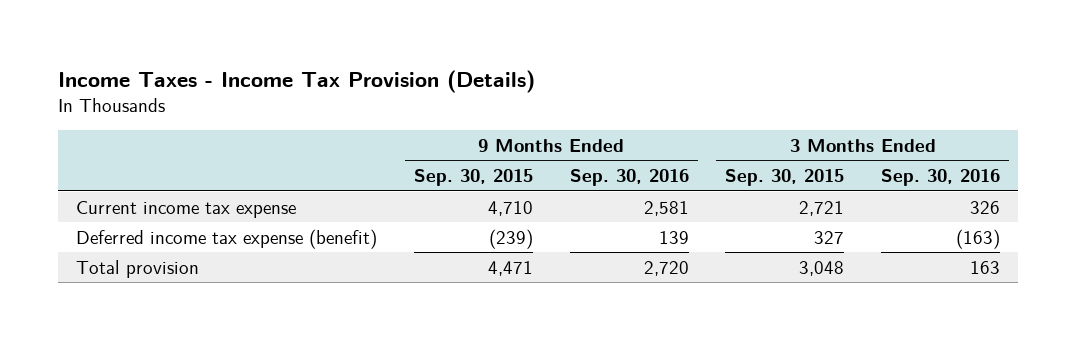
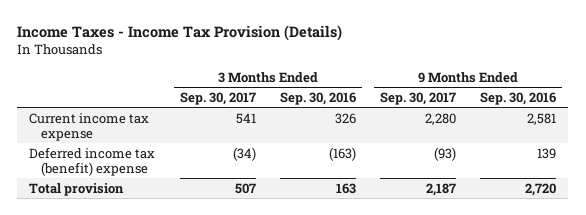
[414,169,534,187] Sep. 30, 2015 -> none
[725,169,845,187] Sep. 30, 2015 -> none
none -> [179,91,256,105] Sep. 30, 2017
none -> [380,91,457,105] Sep. 30, 2017
[76,228,378,249] Deferred income tax expense (benefit) -> [29,146,156,176] Deferred income tax (benefit) expense

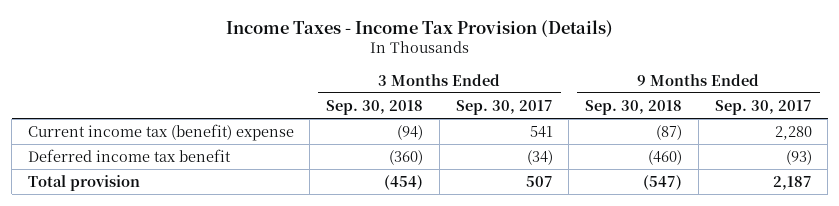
[279,91,356,105] Sep. 30, 2016 -> none
[480,91,557,105] Sep. 30, 2016 -> none
none -> [326,99,424,115] Sep. 30, 2018
none -> [585,99,683,115] Sep. 30, 2018
[29,112,150,141] Current income tax expense -> [27,123,294,141] Current income tax (benefit) expense
[29,146,156,176] Deferred income tax (benefit) expense -> [27,148,231,162] Deferred income tax benefit

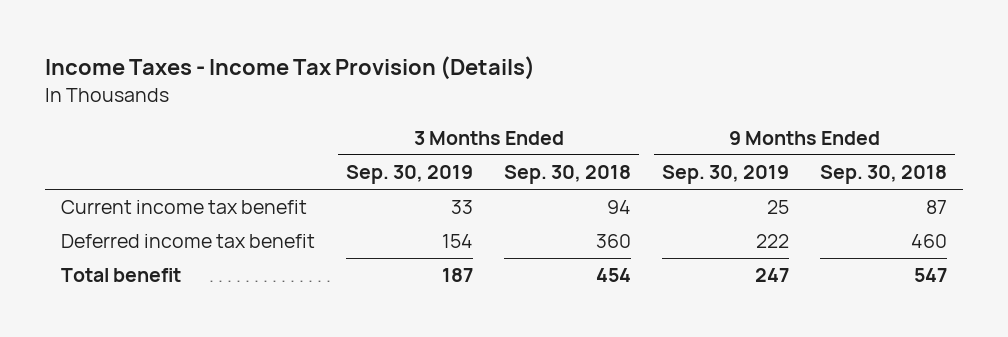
[455,99,553,115] Sep. 30, 2017 -> none
[714,99,812,115] Sep. 30, 2017 -> none
none -> [346,165,474,185] Sep. 30, 2019
none -> [662,165,790,185] Sep. 30, 2019
[27,123,294,141] Current income tax (benefit) expense -> [60,200,307,215] Current income tax benefit
[397,124,424,140] (94) -> [607,200,632,215] 94
[656,124,683,140] (87) -> [926,200,948,215] 87
[389,149,424,165] (360) -> [596,234,632,249] 360
[648,149,683,165] (460) -> [911,234,948,249] 460
[27,174,140,191] Total provision -> [60,268,181,283] Total benefit
[384,174,424,190] (454) -> [596,268,632,283] 454
[643,174,683,190] (547) -> [914,268,948,283] 547

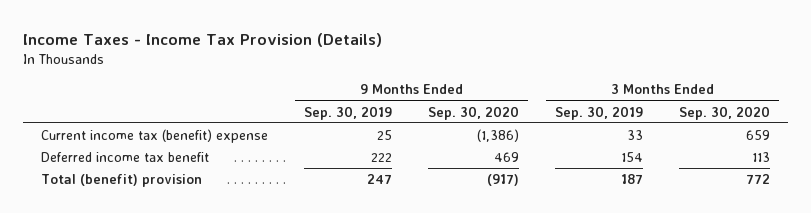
[504,165,632,185] Sep. 30, 2018 -> none
[820,165,948,185] Sep. 30, 2018 -> none
none -> [428,105,520,120] Sep. 30, 2020
none -> [679,105,771,120] Sep. 30, 2020
[60,200,307,215] Current income tax benefit -> [41,128,269,143] Current income tax (benefit) expense
[60,268,181,283] Total benefit -> [41,173,203,187] Total (benefit) provision

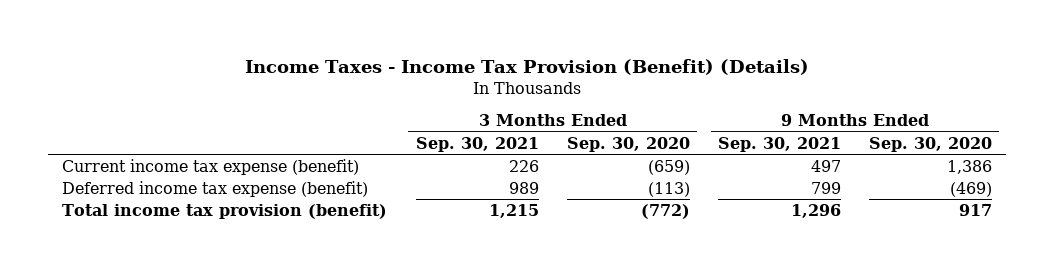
[23,33,383,48] Income Taxes - Income Tax Provision (Details) -> [245,58,810,75] Income Taxes - Income Tax Provision (Benefit) (Details)
[304,105,393,120] Sep. 30, 2019 -> none
[555,105,644,120] Sep. 30, 2019 -> none
none -> [415,136,539,152] Sep. 30, 2021
none -> [718,136,842,152] Sep. 30, 2021
[41,128,269,143] Current income tax (benefit) expense -> [62,158,360,175] Current income tax expense (benefit)
[477,128,520,142] (1,386) -> [947,159,993,174] 1,386
[746,129,771,140] 659 -> [647,159,690,175] (659)
[41,151,210,162] Deferred income tax benefit -> [62,180,369,197] Deferred income tax expense (benefit)
[494,151,520,162] 469 -> [950,181,993,197] (469)
[752,151,771,162] 113 -> [647,181,690,197] (113)
[41,173,203,187] Total (benefit) provision -> [62,203,388,219] Total income tax provision (benefit)
[487,173,520,186] (917) -> [959,203,993,216] 917
[746,173,771,184] 772 -> [640,203,690,219] (772)

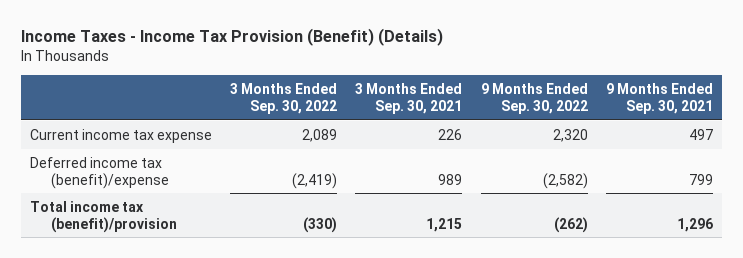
[566,136,690,152] Sep. 30, 2020 -> none
[869,136,993,152] Sep. 30, 2020 -> none
none -> [230,82,338,114] 3 Months Ended Sep. 30, 2022
none -> [480,82,588,114] 9 Months Ended Sep. 30, 2022
[62,158,360,175] Current income tax expense (benefit) -> [29,128,212,143] Current income tax expense
[62,180,369,197] Deferred income tax expense (benefit) -> [29,156,169,189] Deferred income tax (benefit)/expense
[62,203,388,219] Total income tax provision (benefit) -> [29,200,177,233] Total income tax (benefit)/provision

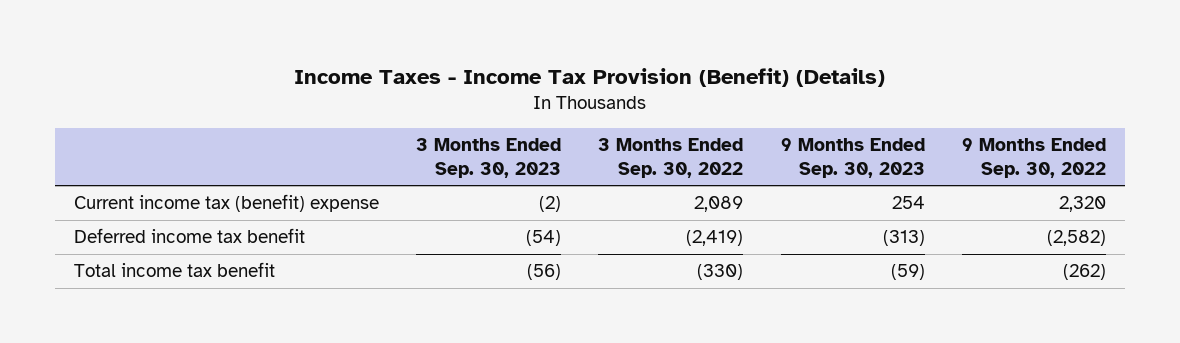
[355,82,463,114] 3 Months Ended Sep. 30, 2021 -> none
[605,82,713,114] 9 Months Ended Sep. 30, 2021 -> none
none -> [416,138,562,178] 3 Months Ended Sep. 30, 2023
none -> [780,138,925,178] 9 Months Ended Sep. 30, 2023
[29,128,212,143] Current income tax expense -> [73,194,379,213] Current income tax (benefit) expense
[29,156,169,189] Deferred income tax (benefit)/expense -> [73,228,305,244] Deferred income tax benefit
[29,200,177,233] Total income tax (benefit)/provision -> [73,262,275,278] Total income tax benefit

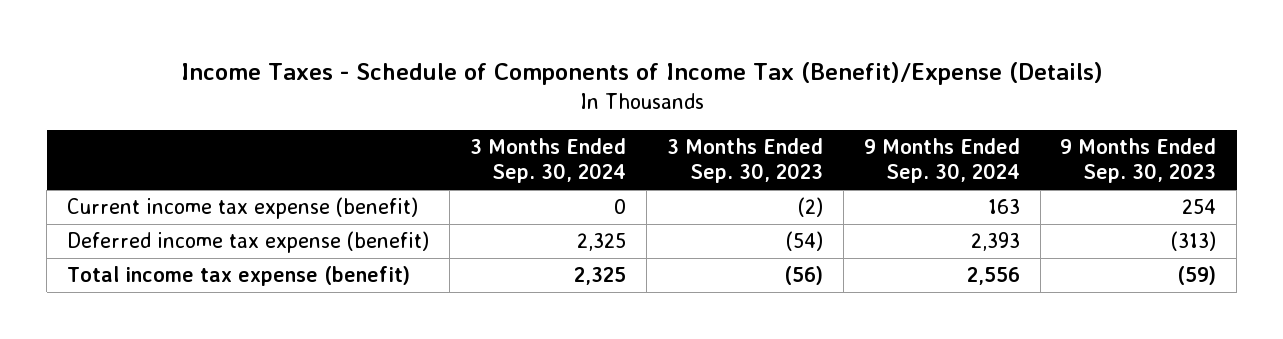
[293,68,885,88] Income Taxes - Income Tax Provision (Benefit) (Details) -> [180,61,1103,85] Income Taxes - Schedule of Components of Income Tax (Benefit)/Expense (Details)
[598,138,744,178] 3 Months Ended Sep. 30, 2022 -> none
[962,138,1107,178] 9 Months Ended Sep. 30, 2022 -> none
none -> [469,138,626,184] 3 Months Ended Sep. 30, 2024
none -> [863,138,1020,184] 9 Months Ended Sep. 30, 2024
[73,194,379,213] Current income tax (benefit) expense -> [67,197,419,220] Current income tax expense (benefit)
[73,228,305,244] Deferred income tax benefit -> [67,231,430,254] Deferred income tax expense (benefit)
[73,262,275,278] Total income tax benefit -> [67,266,411,287] Total income tax expense (benefit)

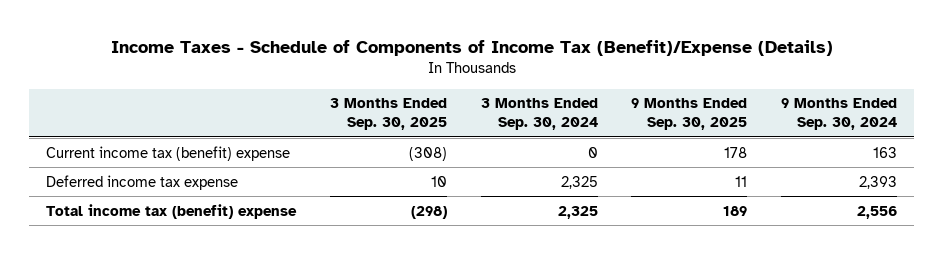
[666,138,823,184] 3 Months Ended Sep. 30, 2023 -> none
[1060,138,1217,184] 9 Months Ended Sep. 30, 2023 -> none
none -> [329,98,447,131] 3 Months Ended Sep. 30, 2025
none -> [631,98,748,131] 9 Months Ended Sep. 30, 2025
[67,197,419,220] Current income tax expense (benefit) -> [46,145,291,161] Current income tax (benefit) expense
[67,231,430,254] Deferred income tax expense (benefit) -> [46,174,239,190] Deferred income tax expense
[67,266,411,287] Total income tax expense (benefit) -> [46,203,298,219] Total income tax (benefit) expense

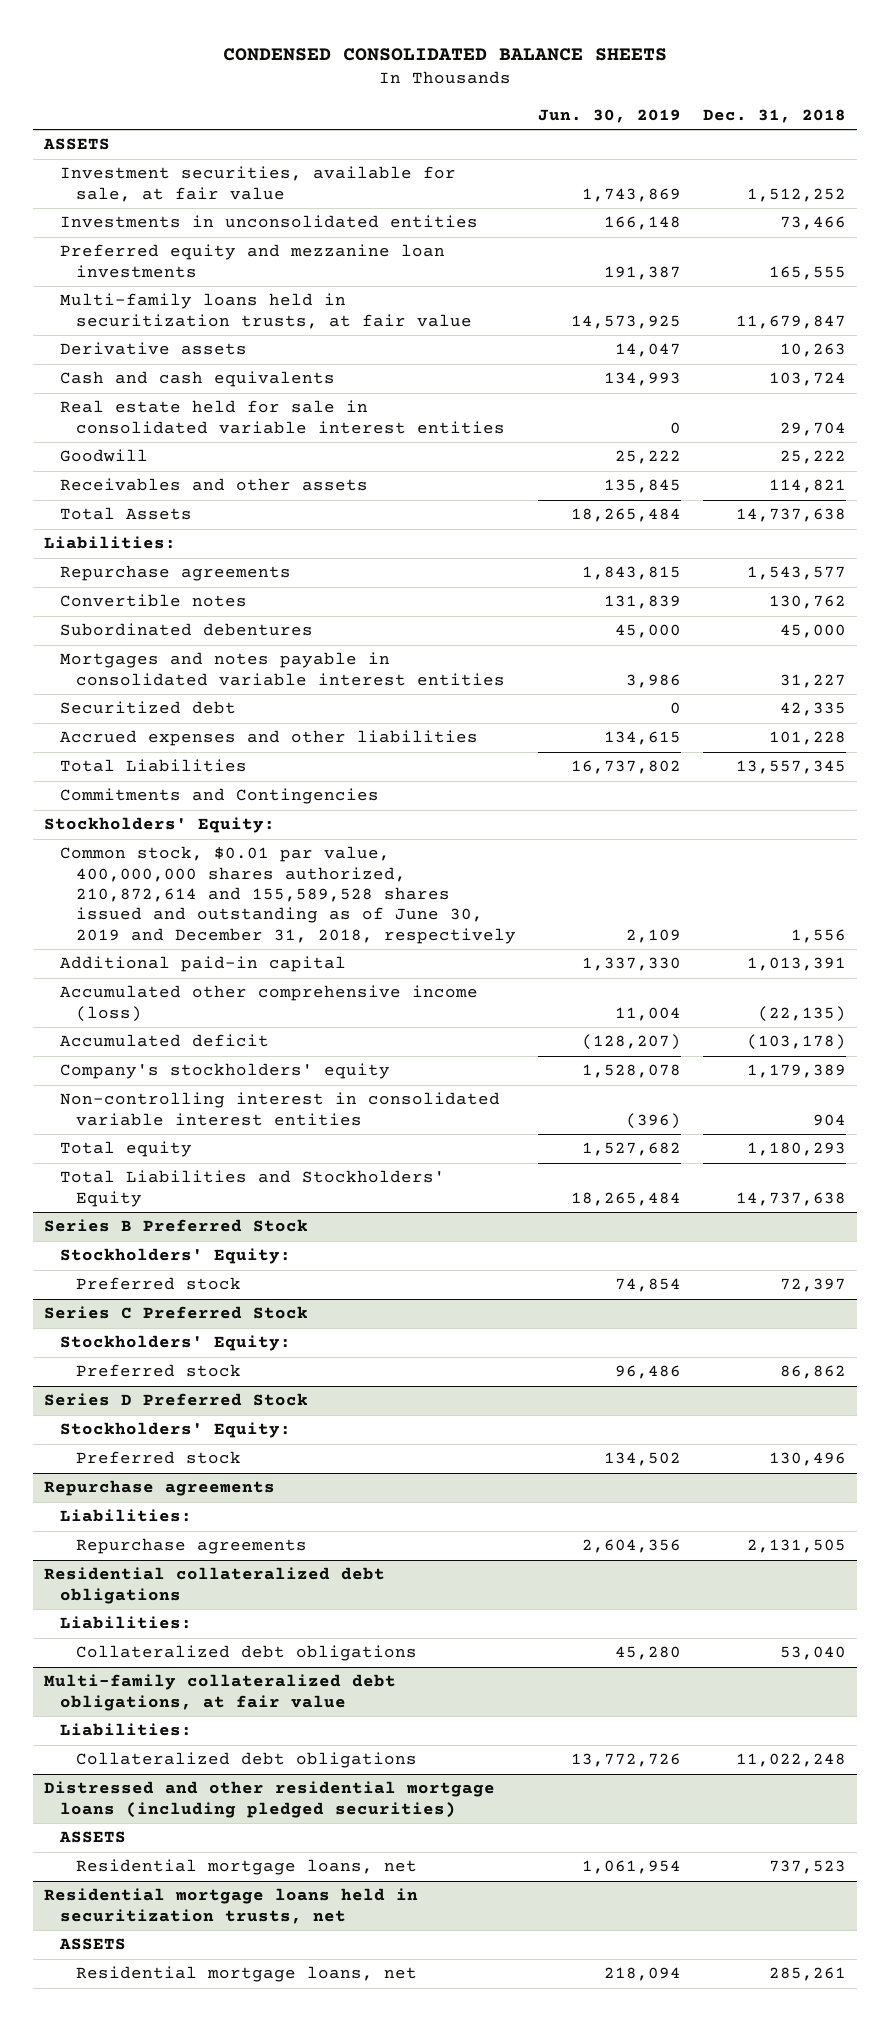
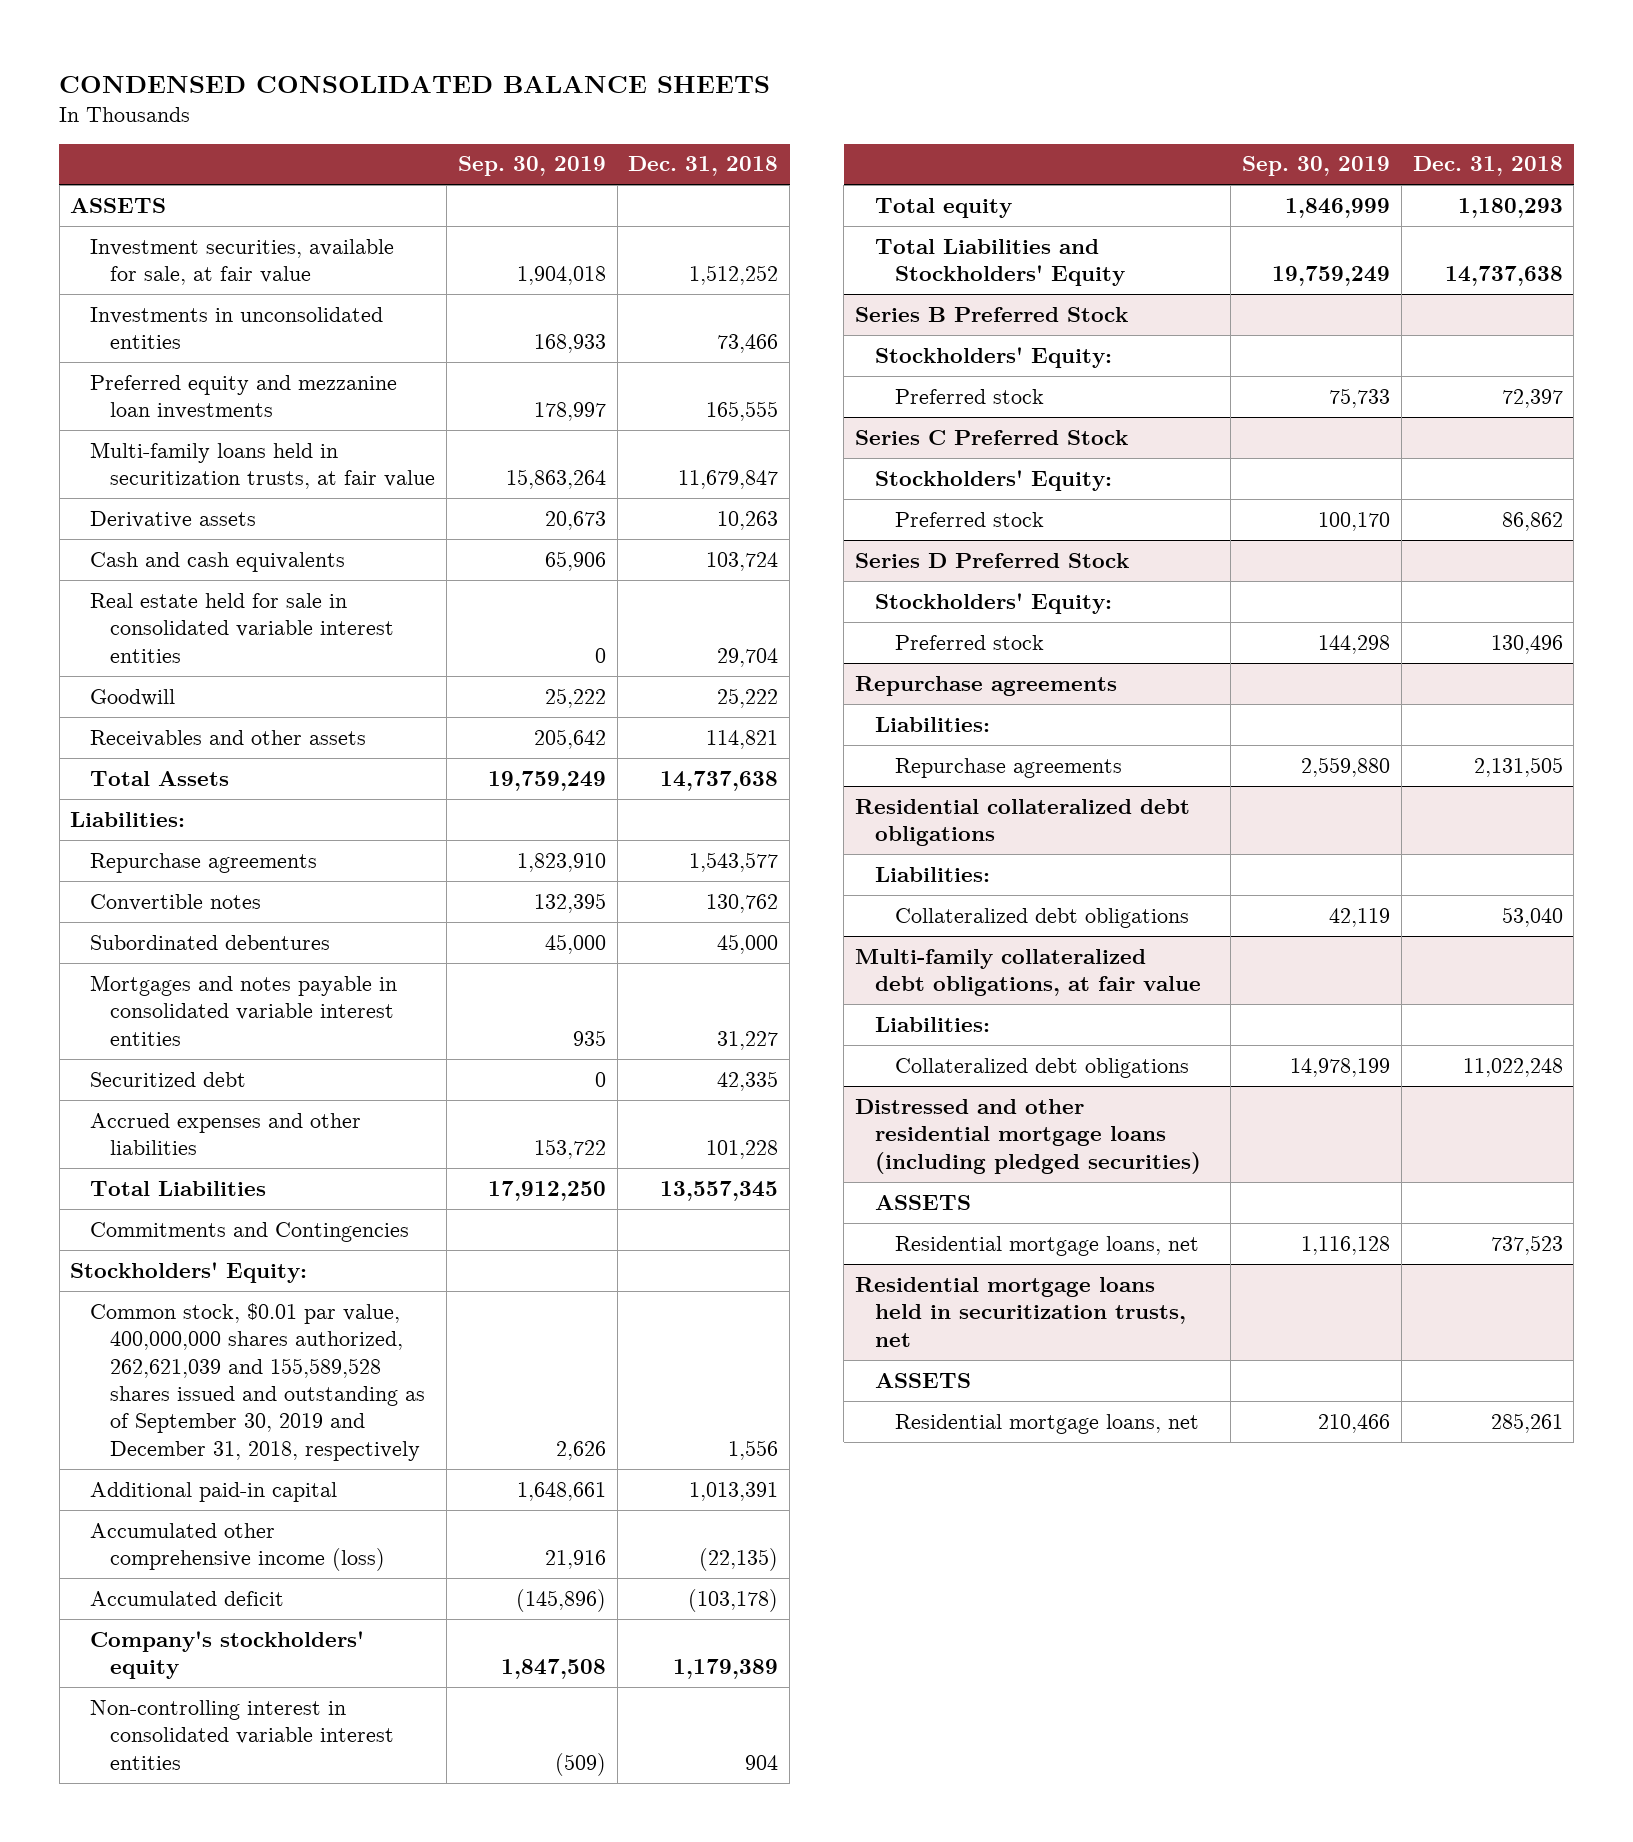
[538,108,682,123] Jun. 30, 2019 -> none
none -> [457,156,606,177] Sep. 30, 2019
[59,846,516,944] Common stock, $0.01 par value, 400,000,000 shares authorized, 210,872,614 and 155,589,528 shares issued and outstanding as of June 30, 2019 and December 31, 2018, respectively -> [90,1302,426,1461] Common stock, $0.01 par value, 400,000,000 shares authorized, 262,621,039 and 155,589,528 shares issued and outstanding as of September 30, 2019 and December 31, 2018, respectively

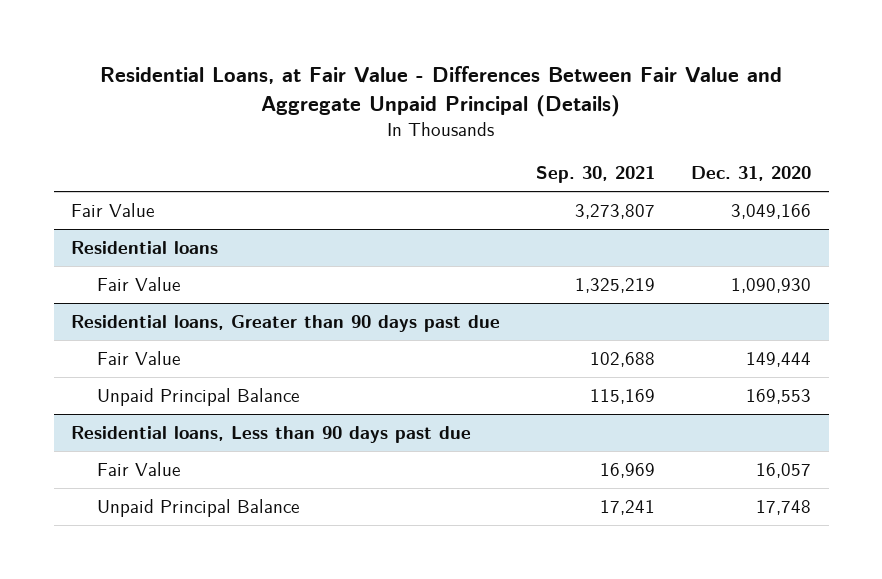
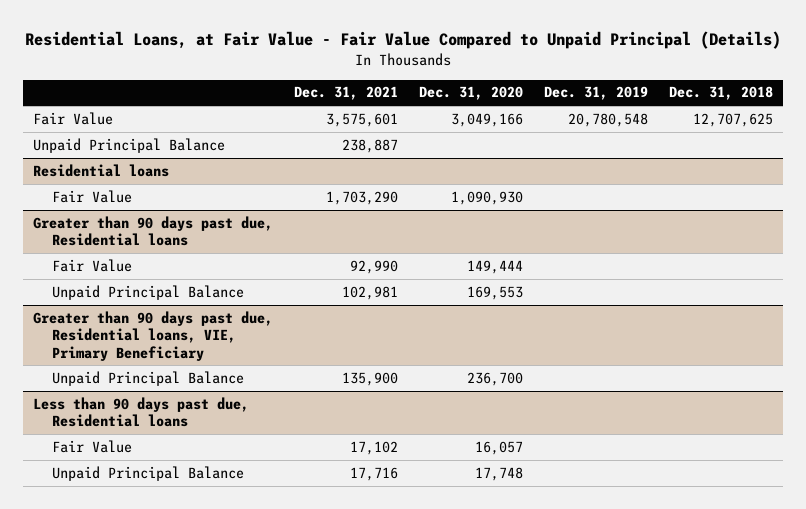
[100,66,783,117] Residential Loans, at Fair Value - Differences Between Fair Value and Aggregate Unpaid Principal (Details) -> [24,31,781,50] Residential Loans, at Fair Value - Fair Value Compared to Unpaid Principal (Details)
[536,166,656,184] Sep. 30, 2021 -> none
none -> [294,86,399,101] Dec. 31, 2021
none -> [543,86,648,101] Dec. 31, 2019
none -> [668,86,773,101] Dec. 31, 2018
none -> [33,137,226,153] Unpaid Principal Balance
[71,314,501,332] Residential loans, Greater than 90 days past due -> [33,215,274,247] Greater than 90 days past due, Residential loans
none -> [33,310,274,361] Greater than 90 days past due, Residential loans, VIE, Primary Beneficiary
none -> [52,370,245,386] Unpaid Principal Balance
[71,425,472,443] Residential loans, Less than 90 days past due -> [33,396,250,428] Less than 90 days past due, Residential loans

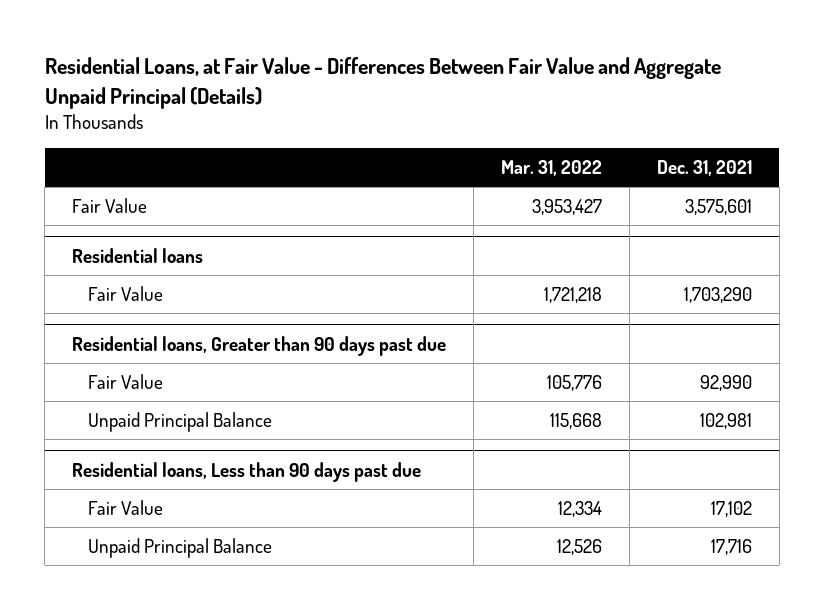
[24,31,781,50] Residential Loans, at Fair Value - Fair Value Compared to Unpaid Principal (Details) -> [44,57,721,109] Residential Loans, at Fair Value - Differences Between Fair Value and Aggregate Unpaid Principal (Details)
[418,86,523,101] Dec. 31, 2020 -> none
[543,86,648,101] Dec. 31, 2019 -> none
[668,86,773,101] Dec. 31, 2018 -> none
none -> [501,159,603,176] Mar. 31, 2022
[33,137,226,153] Unpaid Principal Balance -> none
[33,215,274,247] Greater than 90 days past due, Residential loans -> [72,336,447,357] Residential loans, Greater than 90 days past due
[33,310,274,361] Greater than 90 days past due, Residential loans, VIE, Primary Beneficiary -> none
[52,370,245,386] Unpaid Principal Balance -> none
[33,396,250,428] Less than 90 days past due, Residential loans -> [72,462,422,483] Residential loans, Less than 90 days past due

